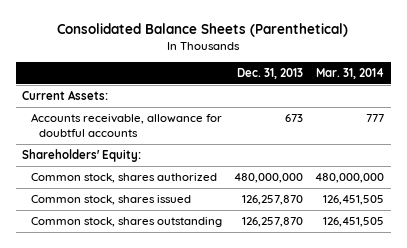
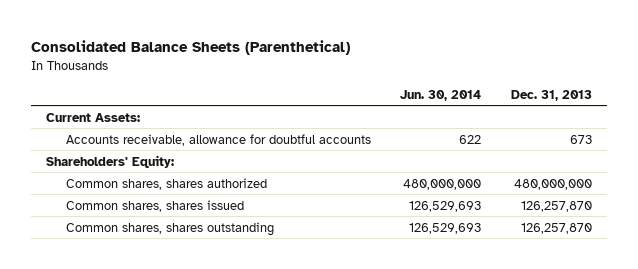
[316,67,385,79] Mar. 31, 2014 -> none
none -> [400,89,482,101] Jun. 30, 2014
[30,173,217,184] Common stock, shares authorized -> [65,177,267,190] Common shares, shares authorized
[30,195,191,206] Common stock, shares issued -> [65,199,244,212] Common shares, shares issued
[30,217,222,228] Common stock, shares outstanding -> [65,221,274,236] Common shares, shares outstanding

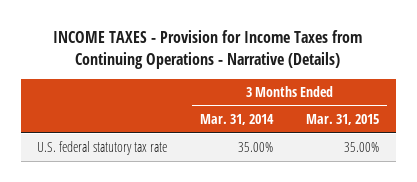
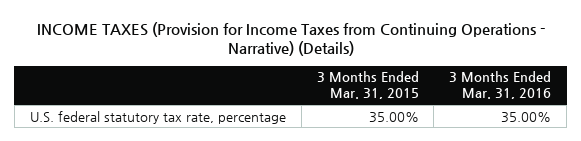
[53,29,363,69] INCOME TAXES - Provision for Income Taxes from Continuing Operations - Narrative (Details) -> [36,21,545,57] INCOME TAXES (Provision for Income Taxes from Continuing Operations - Narrative) (Details)
[200,114,275,126] Mar. 31, 2014 -> none
none -> [449,71,552,100] 3 Months Ended Mar. 31, 2016
[37,141,168,156] U.S. federal statutory tax rate -> [29,110,286,124] U.S. federal statutory tax rate, percentage

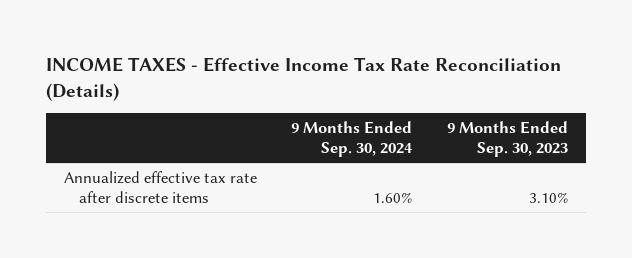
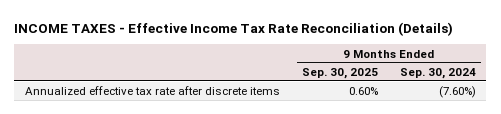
[447,120,569,158] 9 Months Ended Sep. 30, 2023 -> none
none -> [301,67,378,79] Sep. 30, 2025
[373,192,413,204] 1.60% -> [438,86,476,99] (7.60%)

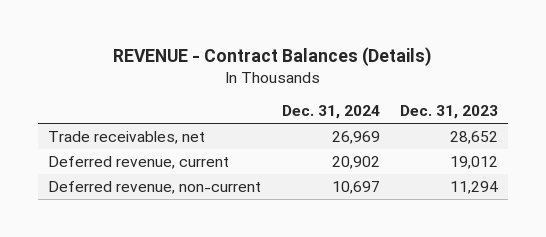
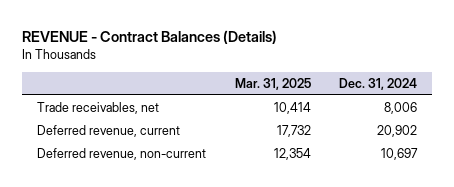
[399,104,498,119] Dec. 31, 2023 -> none
none -> [234,77,311,90] Mar. 31, 2025
[331,130,380,144] 26,969 -> [384,102,418,115] 8,006

